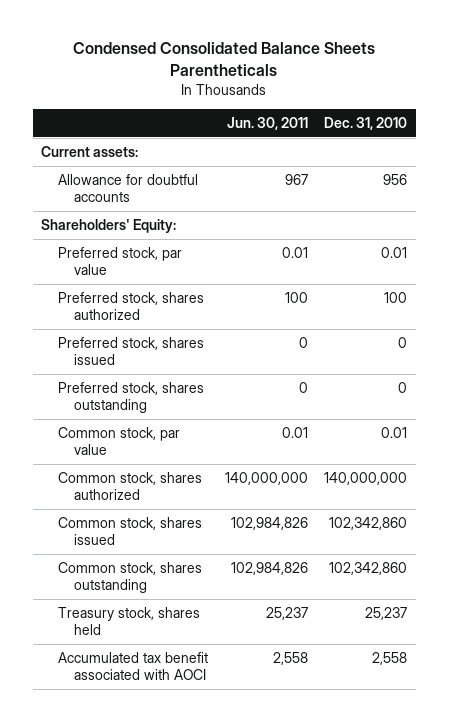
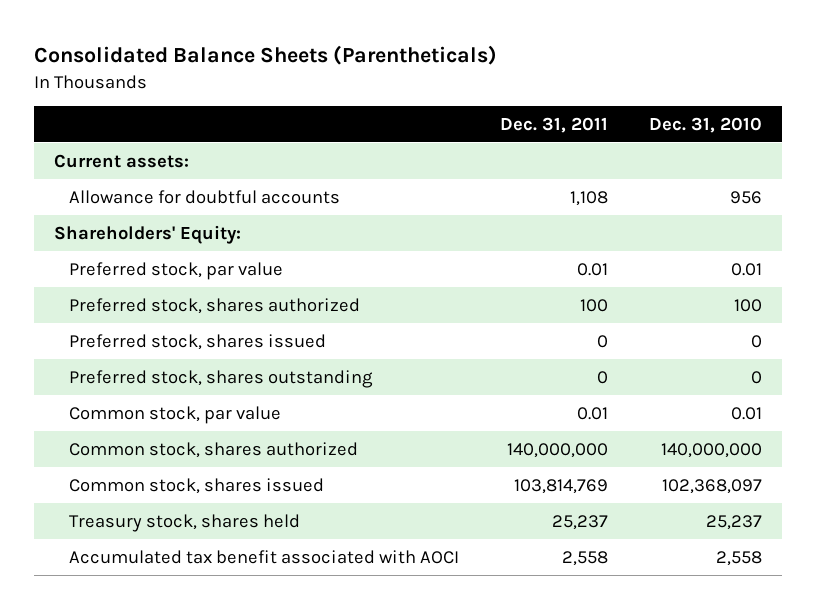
[73,42,376,76] Condensed Consolidated Balance Sheets Parentheticals -> [33,45,497,66] Consolidated Balance Sheets (Parentheticals)
[226,116,308,130] Jun. 30, 2011 -> none
none -> [499,116,608,133] Dec. 31, 2011
[57,562,202,594] Common stock, shares outstanding -> none
[329,517,408,531] 102,342,860 -> [661,478,762,494] 102,368,097

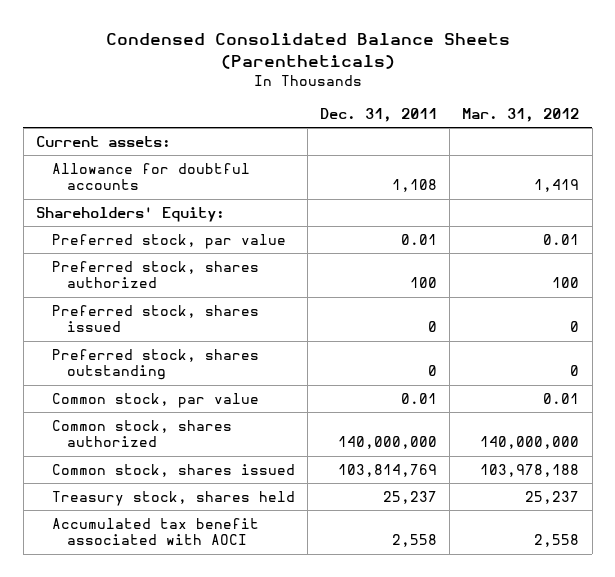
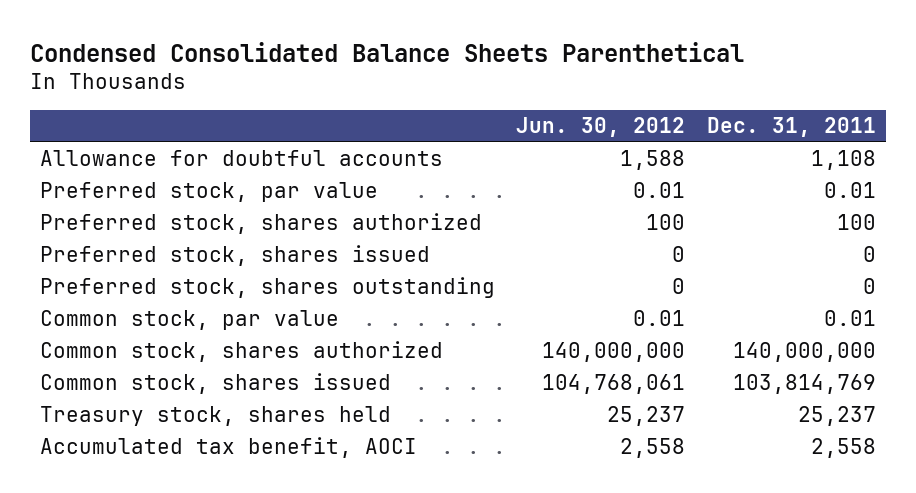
[105,33,510,70] Condensed Consolidated Balance Sheets (Parentheticals) -> [29,41,744,62] Condensed Consolidated Balance Sheets Parenthetical
[462,108,580,123] Mar. 31, 2012 -> none
none -> [516,117,686,138] Jun. 30, 2012
[35,135,171,147] Current assets: -> none
[35,206,225,222] Shareholders' Equity: -> none
[51,517,259,546] Accumulated tax benefit associated with AOCI -> [40,437,418,459] Accumulated tax benefit, AOCI

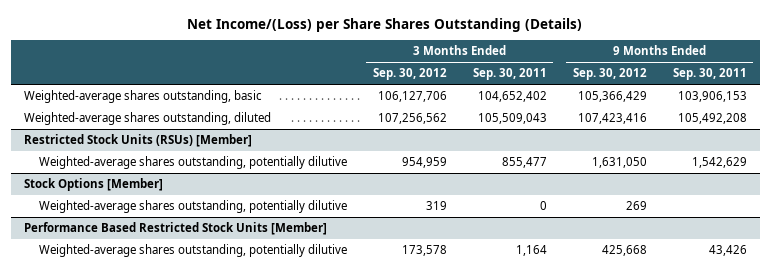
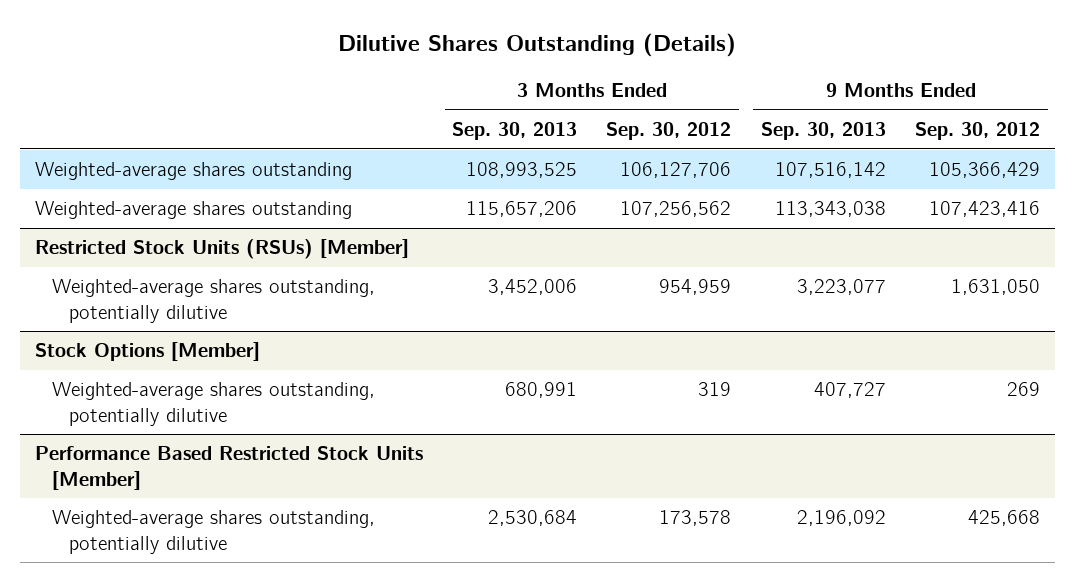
[187,17,583,32] Net Income/(Loss) per Share Shares Outstanding (Details) -> [338,33,737,58] Dilutive Shares Outstanding (Details)
[472,68,547,81] Sep. 30, 2011 -> none
[672,68,747,81] Sep. 30, 2011 -> none
none -> [452,122,578,141] Sep. 30, 2013
none -> [760,122,886,141] Sep. 30, 2013
[23,90,262,104] Weighted-average shares outstanding, basic -> [34,162,352,181] Weighted-average shares outstanding
[23,112,271,126] Weighted-average shares outstanding, diluted -> [34,201,352,220] Weighted-average shares outstanding

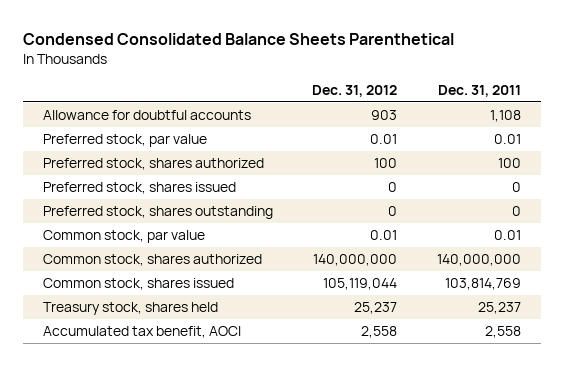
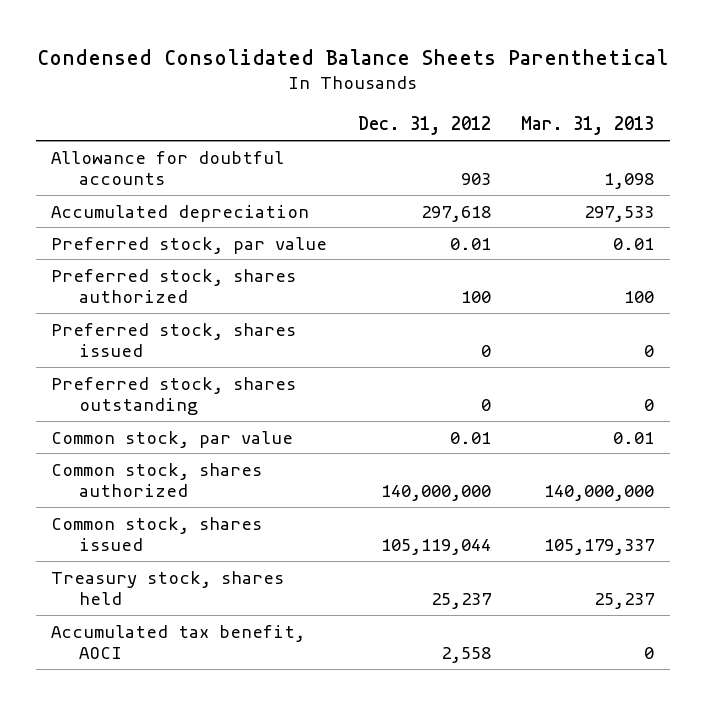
[437,84,521,97] Dec. 31, 2011 -> none
none -> [521,116,655,136] Mar. 31, 2013
none -> [51,204,310,222] Accumulated depreciation

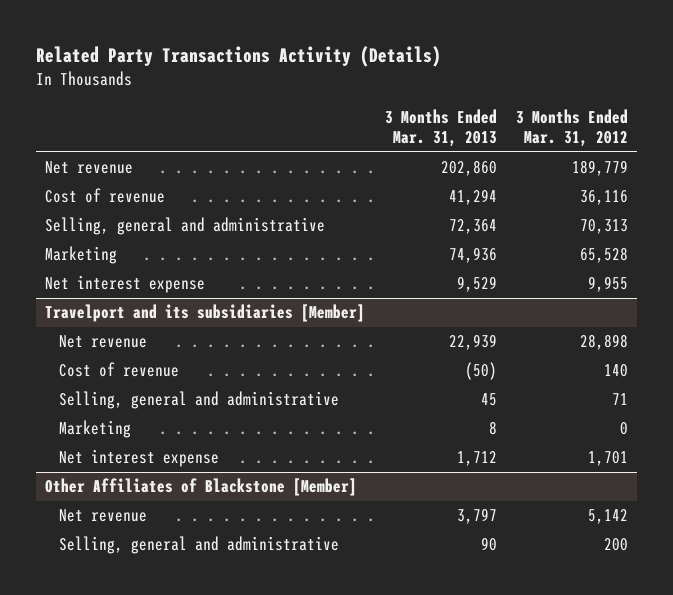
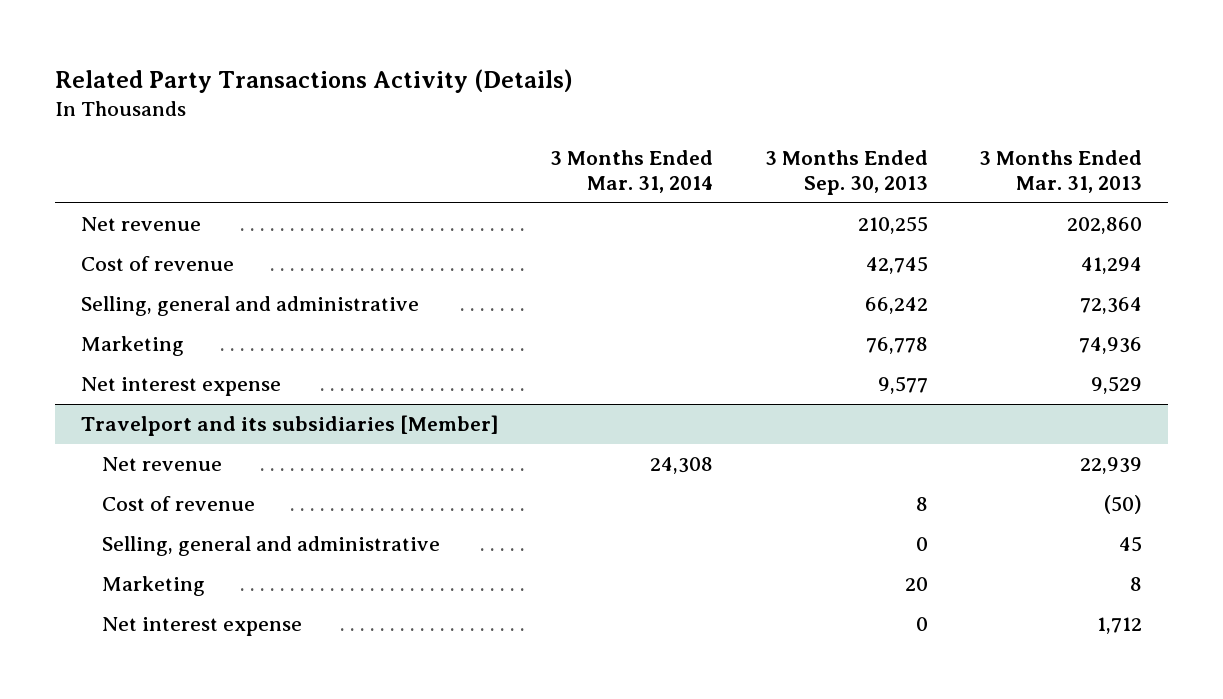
[515,108,628,148] 3 Months Ended Mar. 31, 2012 -> none
none -> [550,149,714,194] 3 Months Ended Mar. 31, 2014
none -> [764,149,928,196] 3 Months Ended Sep. 30, 2013
[45,478,358,497] Other Affiliates of Blackstone [Member] -> none
[59,509,148,523] Net revenue -> none
[59,536,340,555] Selling, general and administrative -> none

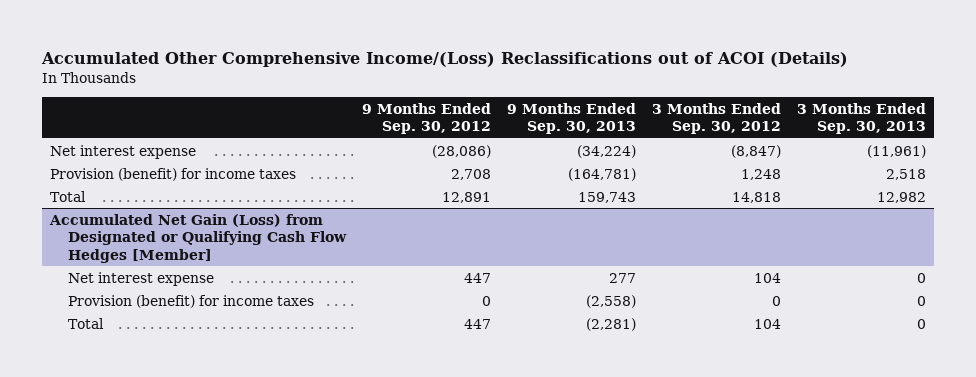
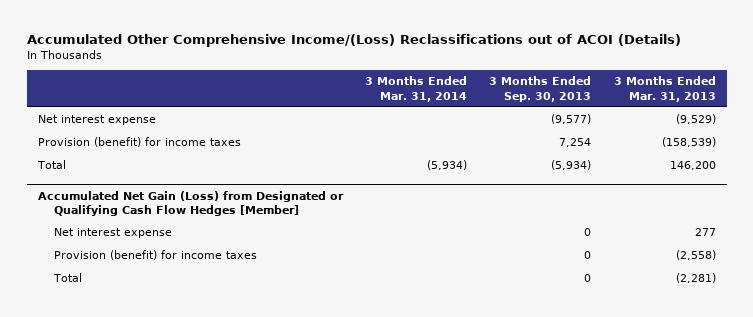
[361,102,491,135] 9 Months Ended Sep. 30, 2012 -> none
[506,102,636,135] 9 Months Ended Sep. 30, 2013 -> none
[651,102,781,135] 3 Months Ended Sep. 30, 2012 -> none
none -> [364,76,467,102] 3 Months Ended Mar. 31, 2014
none -> [613,76,716,102] 3 Months Ended Mar. 31, 2013
[866,144,926,158] (11,961) -> [551,114,592,125] (9,577)
[885,168,926,180] 2,518 -> [559,138,592,148] 7,254
[876,191,926,203] 12,982 -> [551,160,592,171] (5,934)

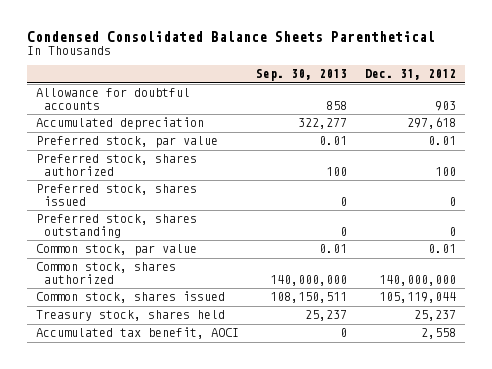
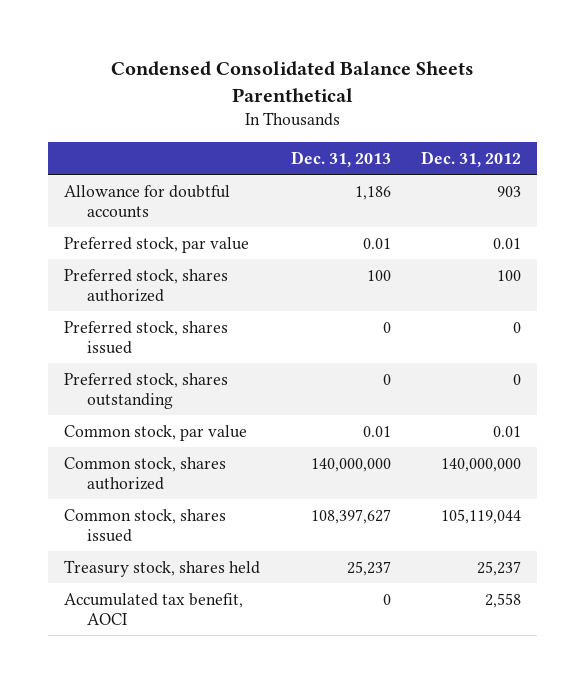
[256,69,348,82] Sep. 30, 2013 -> none
none -> [290,150,391,167] Dec. 31, 2013
[35,117,204,131] Accumulated depreciation -> none

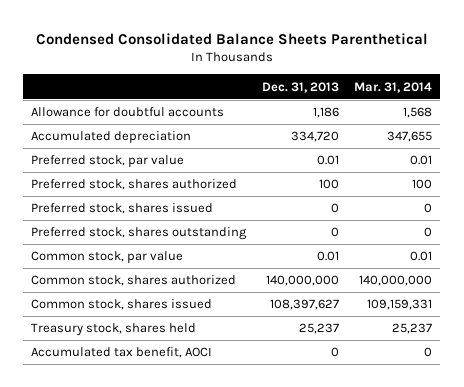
[421,150,522,167] Dec. 31, 2012 -> none
none -> [354,81,433,93] Mar. 31, 2014
none -> [31,131,192,145] Accumulated depreciation

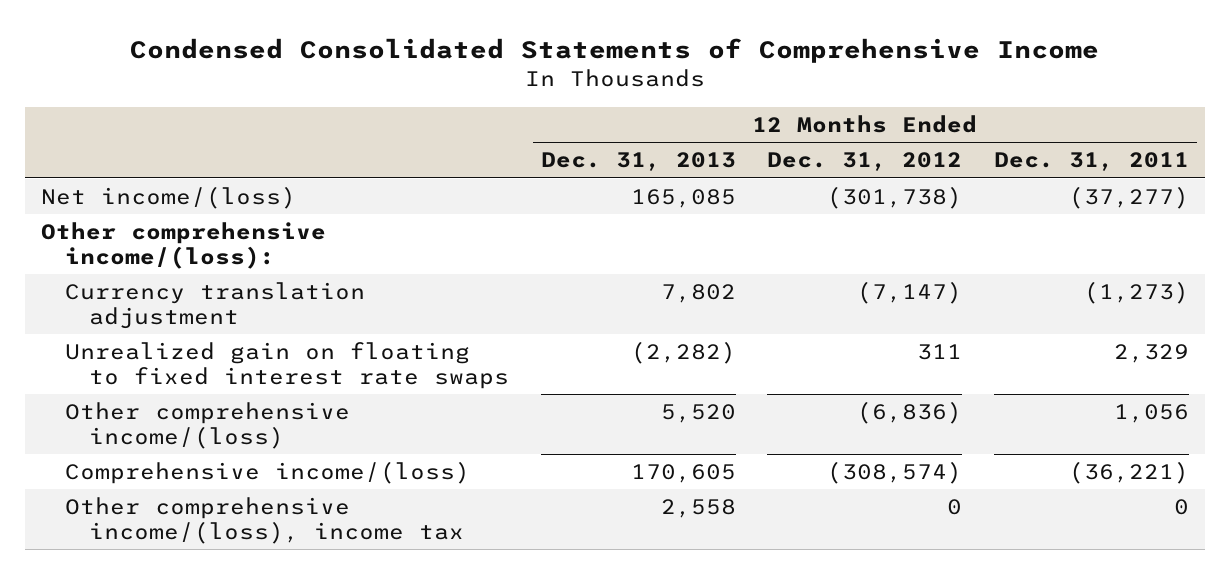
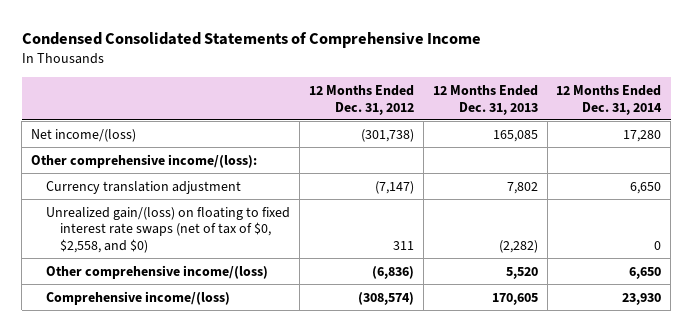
[994,152,1190,172] Dec. 31, 2011 -> none
none -> [556,84,663,115] 12 Months Ended Dec. 31, 2014
[64,342,510,389] Unrealized gain on floating to fixed interest rate swaps -> [45,206,290,253] Unrealized gain/(loss) on floating to fixed interest rate swaps (net of tax of $0, $2,558, and $0)
[64,497,465,544] Other comprehensive income/(loss), income tax -> none

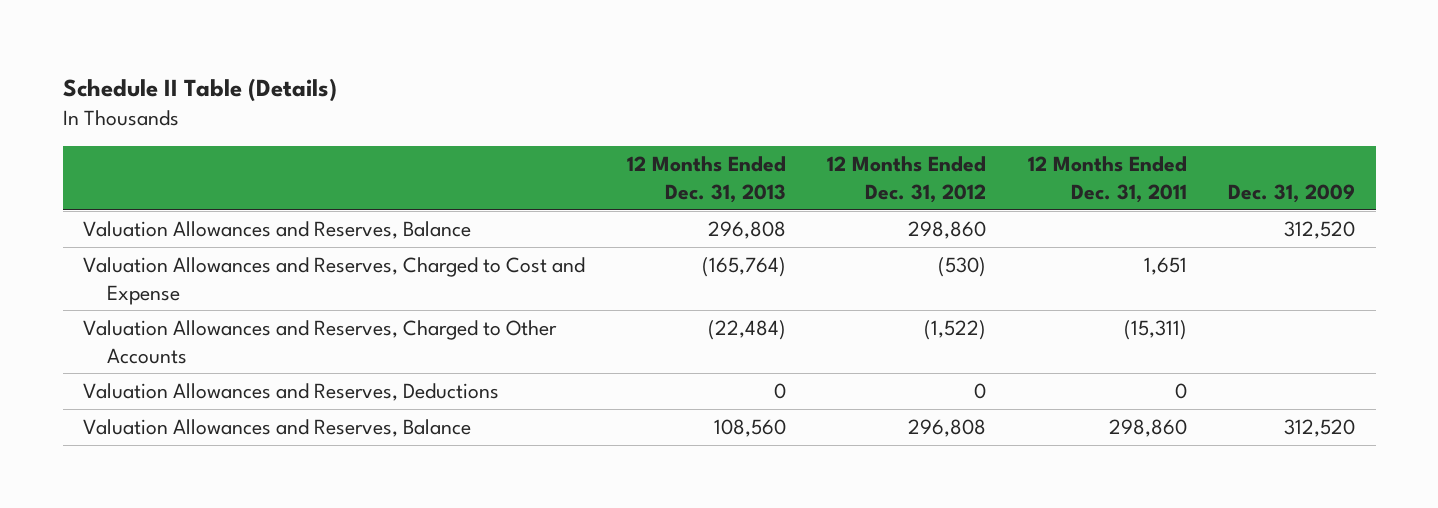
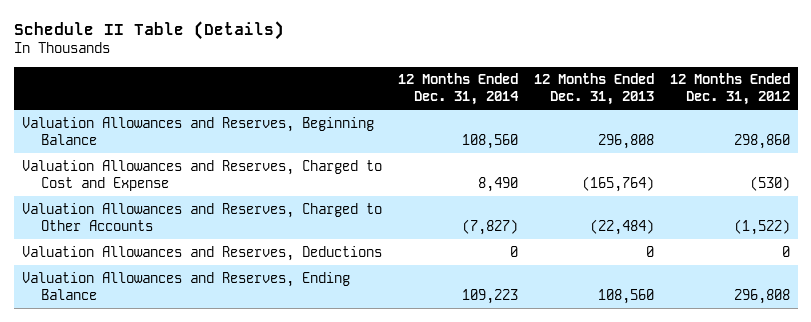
[1027,156,1187,203] 12 Months Ended Dec. 31, 2011 -> none
[1227,183,1355,203] Dec. 31, 2009 -> none
none -> [397,73,519,106] 12 Months Ended Dec. 31, 2014
[83,221,472,240] Valuation Allowances and Reserves, Balance -> [21,116,374,145] Valuation Allowances and Reserves, Beginning Balance
[83,419,472,438] Valuation Allowances and Reserves, Balance -> [21,271,350,300] Valuation Allowances and Reserves, Ending Balance

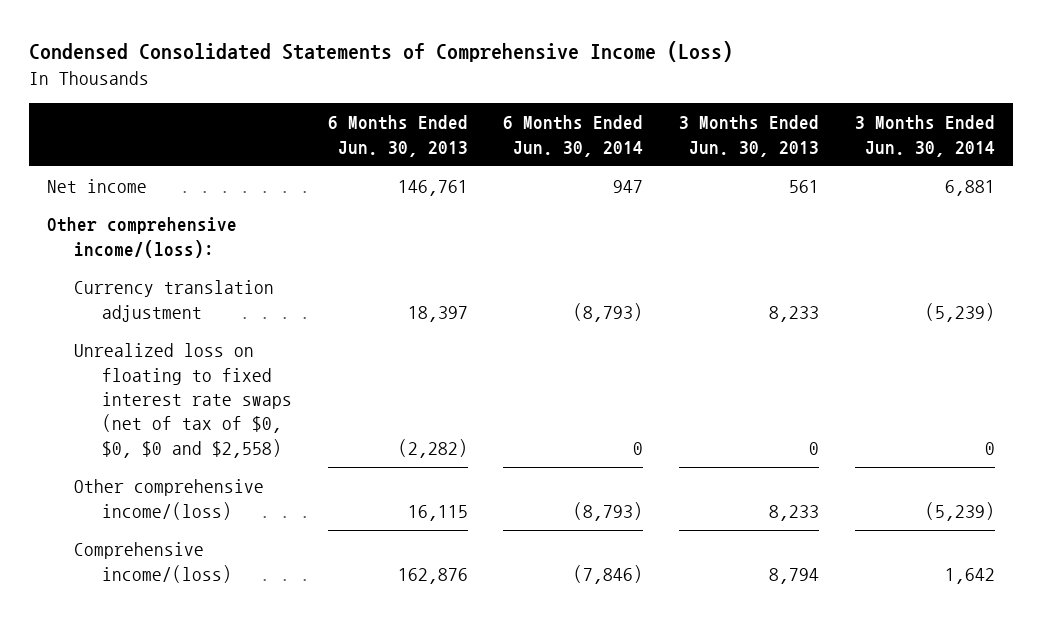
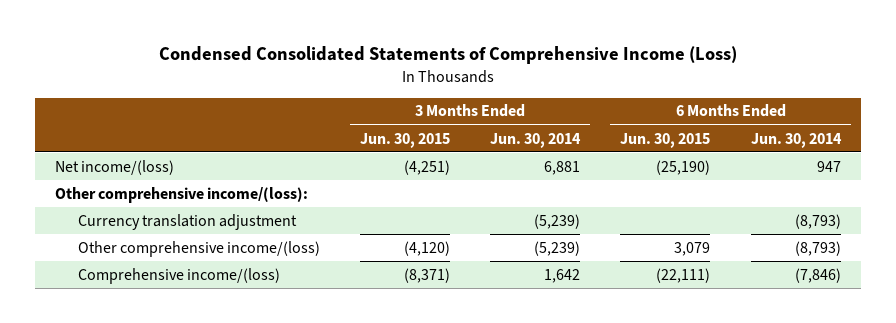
[327,115,468,157] 6 Months Ended Jun. 30, 2013 -> none
[678,115,819,157] 3 Months Ended Jun. 30, 2013 -> none
none -> [360,132,451,148] Jun. 30, 2015
none -> [620,132,711,148] Jun. 30, 2015
[46,179,147,194] Net income -> [55,159,175,175] Net income/(loss)
[74,343,292,458] Unrealized loss on floating to fixed interest rate swaps (net of tax of $0, $0, $0 and $2,558) -> none

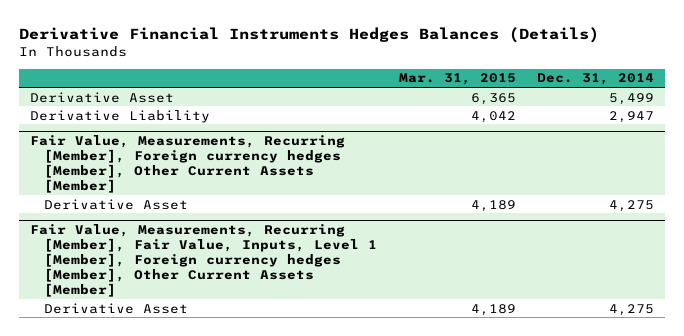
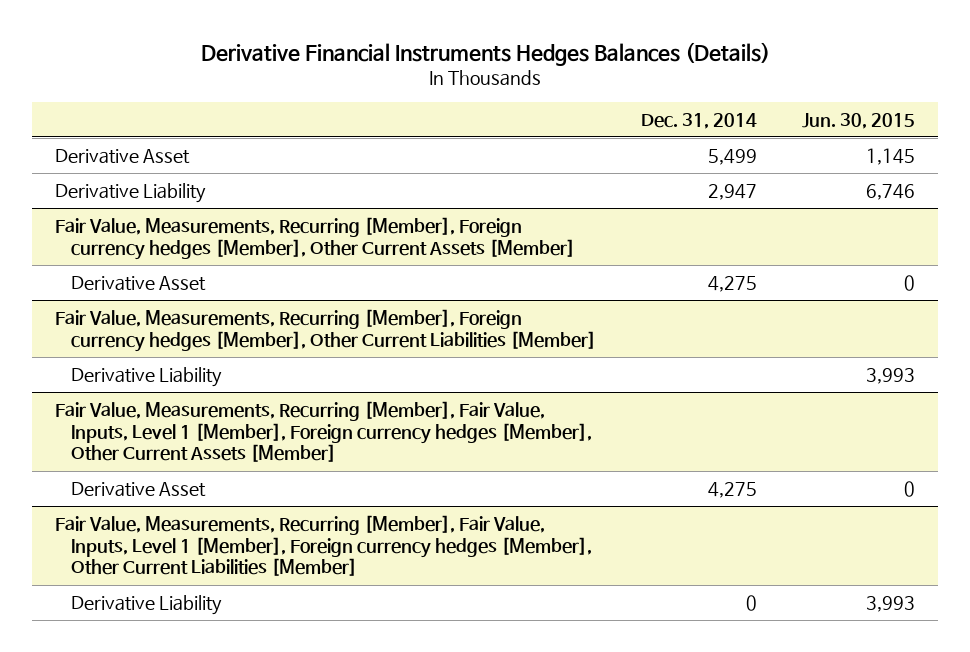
[398,73,516,86] Mar. 31, 2015 -> none
none -> [802,112,916,129] Jun. 30, 2015
none -> [54,309,597,352] Fair Value, Measurements, Recurring [Member], Foreign currency hedges [Member], Other Current Liabilities [Member]
none -> [71,367,223,388] Derivative Liability
none -> [54,515,593,577] Fair Value, Measurements, Recurring [Member], Fair Value, Inputs, Level 1 [Member], Foreign currency hedges [Member], Other Current Liabilities [Member]
none -> [71,595,223,616] Derivative Liability

